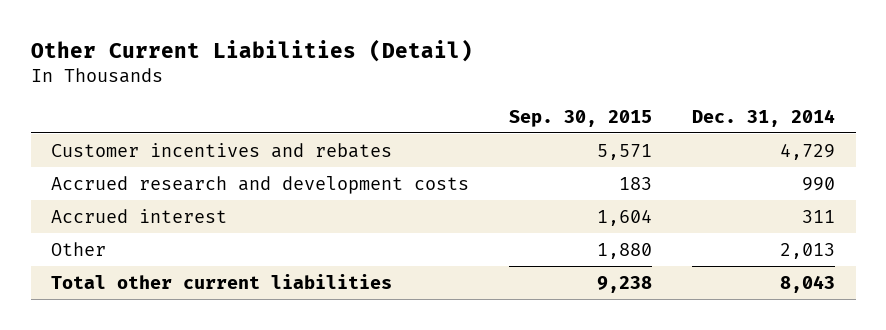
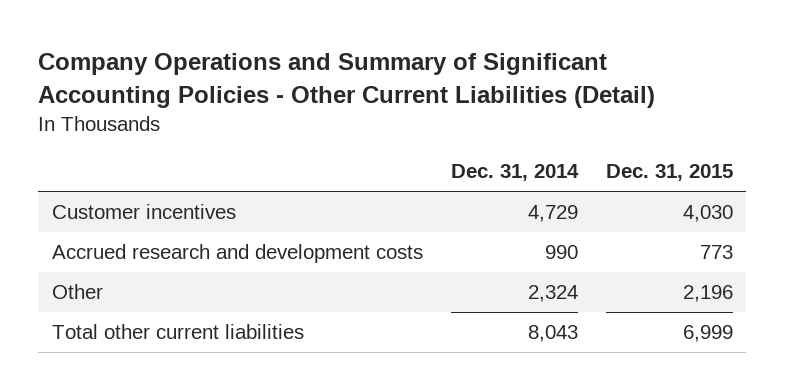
[30,39,473,63] Other Current Liabilities (Detail) -> [38,53,656,108] Company Operations and Summary of Significant Accounting Policies - Other Current Liabilities (Detail)
[509,109,653,127] Sep. 30, 2015 -> none
none -> [605,164,733,182] Dec. 31, 2015
[50,142,392,158] Customer incentives and rebates -> [52,204,237,220] Customer incentives
[50,208,227,223] Accrued interest -> none
[780,242,836,259] 2,013 -> [527,285,578,303] 2,324

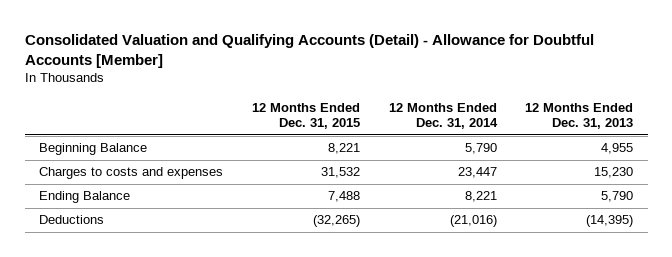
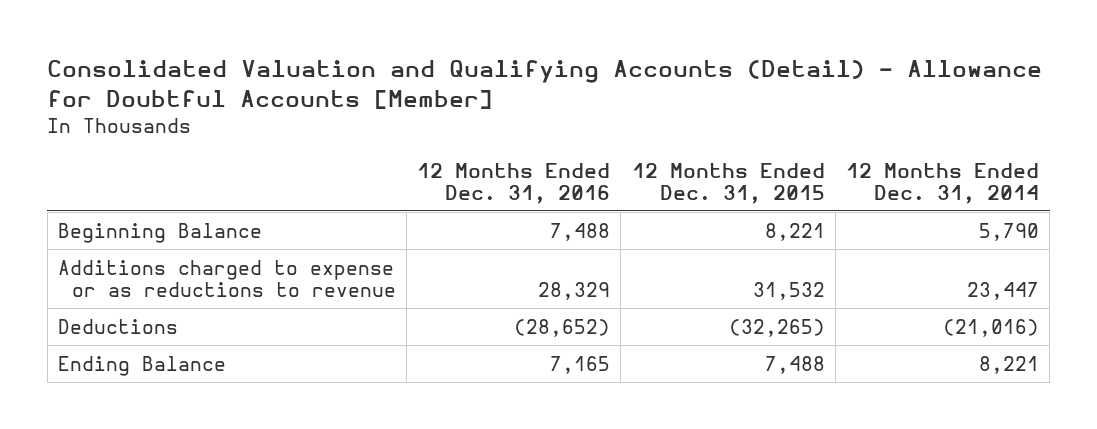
[525,102,634,130] 12 Months Ended Dec. 31, 2013 -> none
none -> [417,162,611,204] 12 Months Ended Dec. 31, 2016
[39,167,224,180] Charges to costs and expenses -> [58,259,396,297] Additions charged to expense or as reductions to revenue
[39,191,131,204] Ending Balance -> [58,355,227,376] Ending Balance

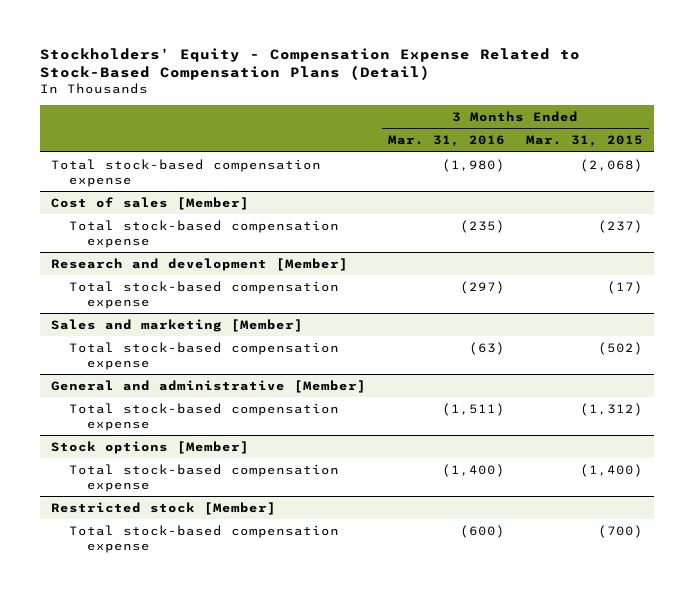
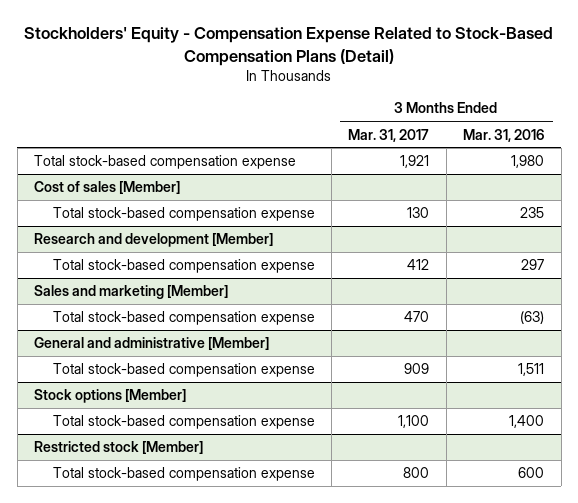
[526,135,644,148] Mar. 31, 2015 -> none
none -> [348,128,430,142] Mar. 31, 2017
[441,158,505,172] (1,980) -> [511,155,545,169] 1,980
[459,219,505,233] (235) -> [520,207,545,219] 235
[459,280,505,294] (297) -> [521,259,545,271] 297
[441,402,505,416] (1,511) -> [518,363,545,377] 1,511
[441,463,505,477] (1,400) -> [509,415,545,429] 1,400
[459,524,505,538] (600) -> [518,467,545,479] 600

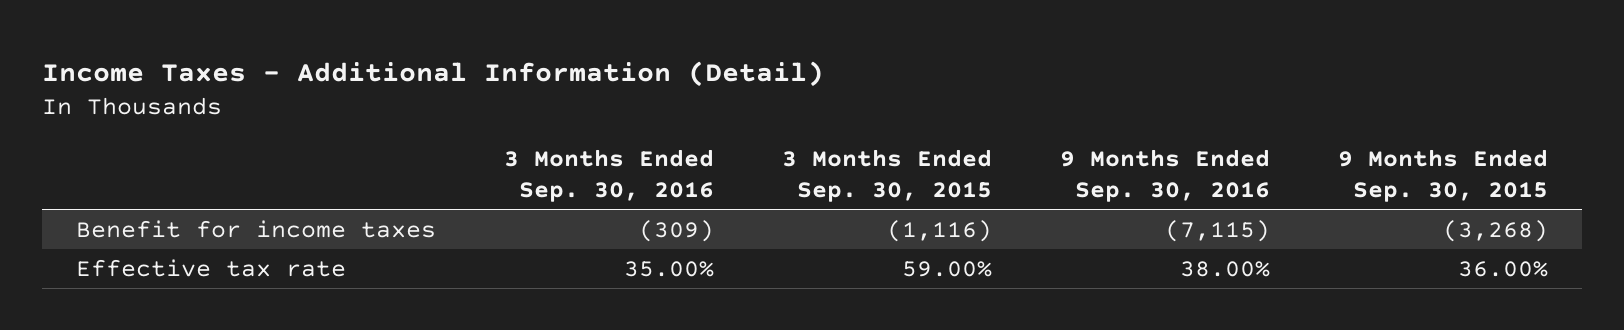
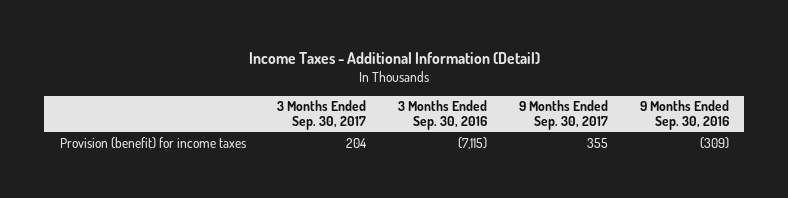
[782,148,993,203] 3 Months Ended Sep. 30, 2015 -> none
[1338,148,1549,203] 9 Months Ended Sep. 30, 2015 -> none
none -> [277,99,367,131] 3 Months Ended Sep. 30, 2017
none -> [518,99,608,131] 9 Months Ended Sep. 30, 2017
[76,258,347,277] Effective tax rate -> none
[76,219,437,238] Benefit for income taxes -> [59,137,246,150] Provision (benefit) for income taxes
[639,219,715,242] (309) -> [458,137,488,150] (7,115)
[1165,219,1271,242] (7,115) -> [699,137,729,150] (309)

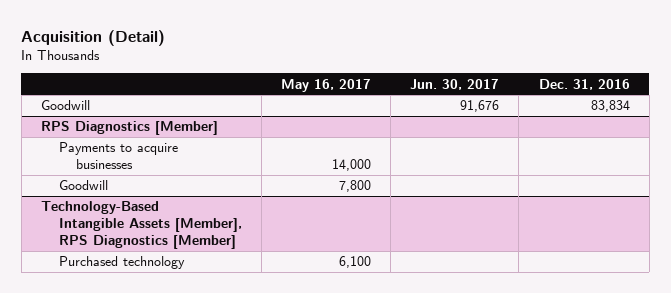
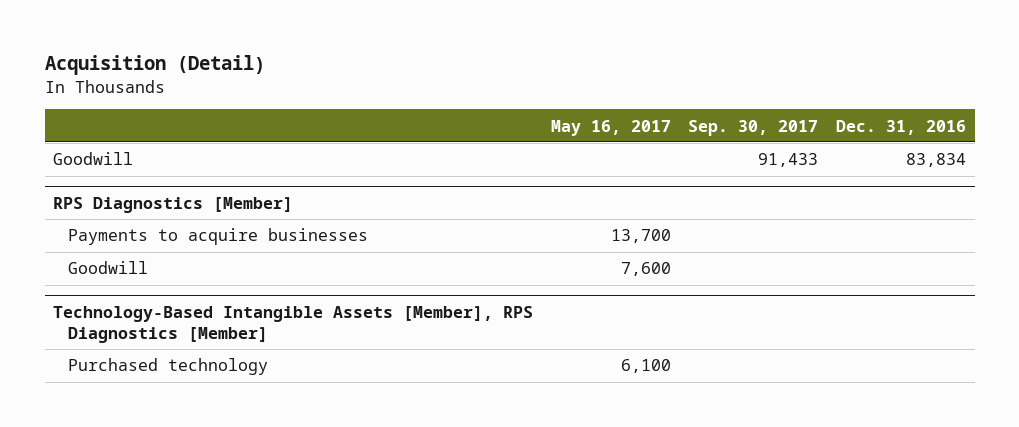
[410,78,500,90] Jun. 30, 2017 -> none
none -> [688,119,819,136] Sep. 30, 2017
[331,159,371,172] 14,000 -> [610,229,671,244] 13,700
[338,180,371,193] 7,800 -> [620,262,671,277] 7,600

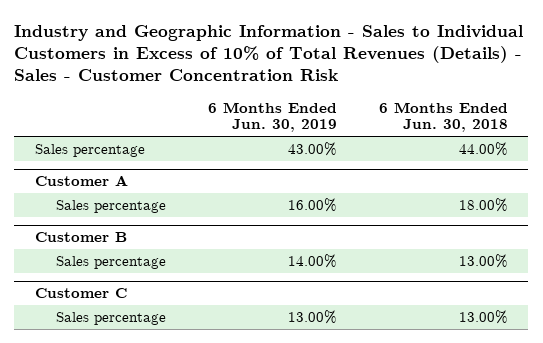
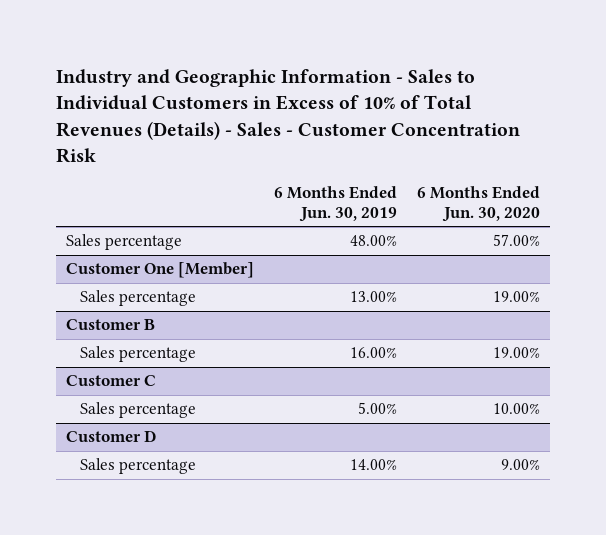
[378,101,508,133] 6 Months Ended Jun. 30, 2018 -> none
none -> [416,186,540,223] 6 Months Ended Jun. 30, 2020
[287,141,337,156] 43.00% -> [350,235,398,247] 48.00%
[35,175,129,187] Customer A -> [66,262,255,279] Customer One [Member]
[287,197,337,212] 16.00% -> [350,291,398,303] 13.00%
[287,253,337,268] 14.00% -> [350,347,398,359] 16.00%
[287,309,337,324] 13.00% -> [358,402,398,415] 5.00%
none -> [66,430,157,443] Customer D
none -> [80,458,197,475] Sales percentage

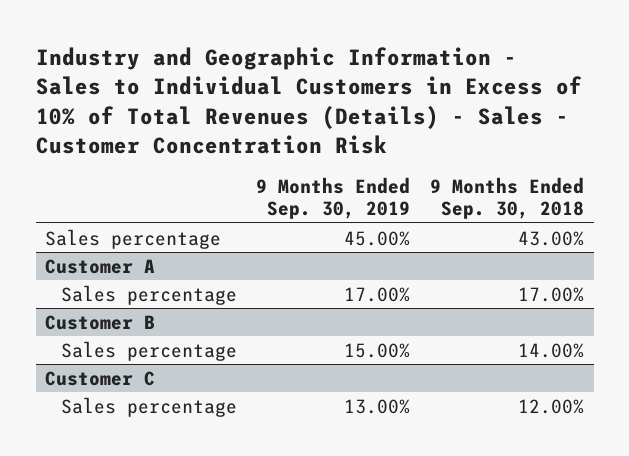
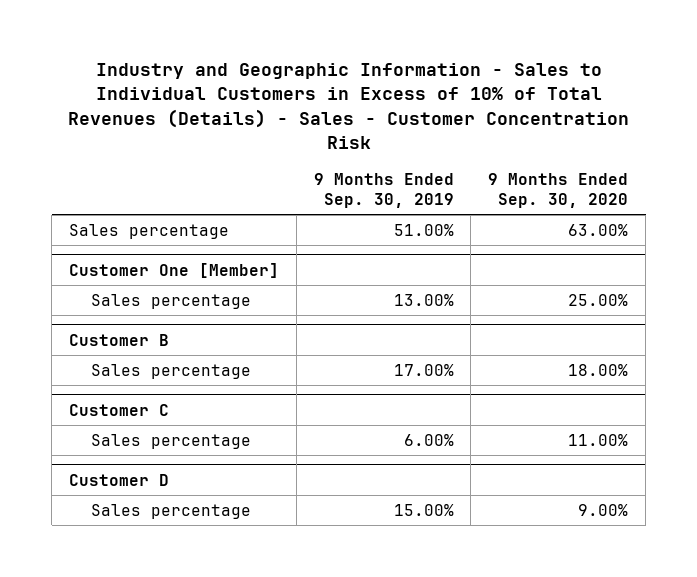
[430,176,585,220] 9 Months Ended Sep. 30, 2018 -> none
none -> [488,173,629,208] 9 Months Ended Sep. 30, 2020
[344,230,411,246] 45.00% -> [393,223,454,236] 51.00%
[45,258,156,274] Customer A -> [69,262,280,278] Customer One [Member]
[344,286,411,302] 17.00% -> [393,293,454,306] 13.00%
[344,342,411,358] 15.00% -> [393,363,454,376] 17.00%
[344,398,411,414] 13.00% -> [403,433,454,446] 6.00%
none -> [69,473,170,486] Customer D
none -> [91,503,252,519] Sales percentage

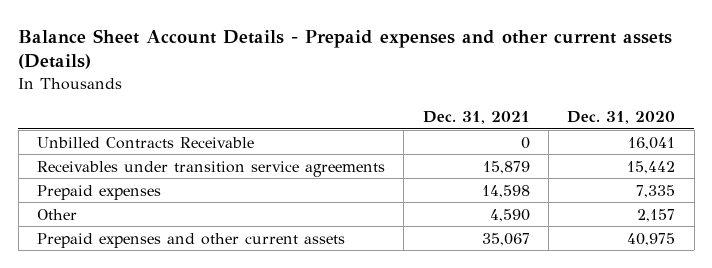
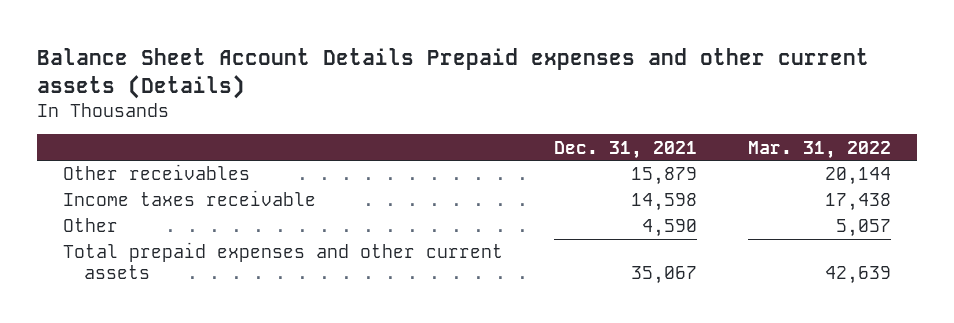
[18,28,673,70] Balance Sheet Account Details - Prepaid expenses and other current assets (Details) -> [37,47,870,99] Balance Sheet Account Details Prepaid expenses and other current assets (Details)
[567,111,676,125] Dec. 31, 2020 -> none
none -> [748,140,892,159] Mar. 31, 2022
[36,136,254,149] Unbilled Contracts Receivable -> none
[36,160,385,177] Receivables under transition service agreements -> [62,164,250,181] Other receivables
[36,184,161,200] Prepaid expenses -> [62,190,316,207] Income taxes receivable
[36,232,345,248] Prepaid expenses and other current assets -> [62,242,503,280] Total prepaid expenses and other current assets

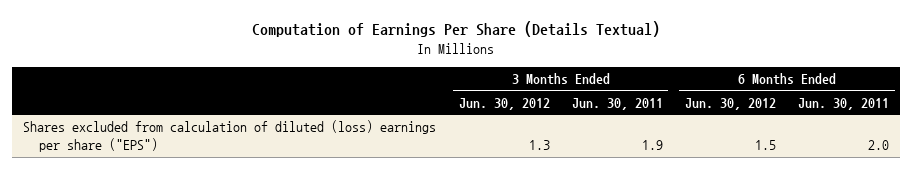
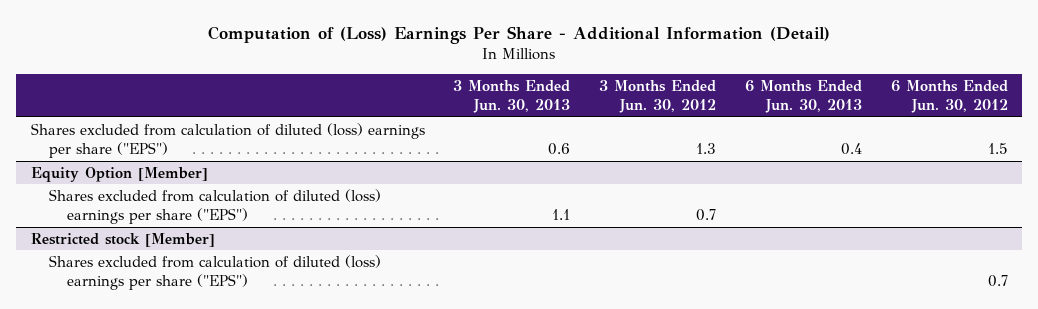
[252,20,661,37] Computation of Earnings Per Share (Details Textual) -> [208,26,831,45] Computation of (Loss) Earnings Per Share - Additional Information (Detail)
[571,97,663,110] Jun. 30, 2011 -> none
[798,97,890,110] Jun. 30, 2011 -> none
none -> [453,79,571,114] 3 Months Ended Jun. 30, 2013
none -> [744,79,862,114] 6 Months Ended Jun. 30, 2013
none -> [30,166,208,182] Equity Option [Member]
none -> [48,188,381,225] Shares excluded from calculation of diluted (loss) earnings per share ("EPS")
none -> [30,232,215,247] Restricted stock [Member]
none -> [48,254,381,291] Shares excluded from calculation of diluted (loss) earnings per share ("EPS")

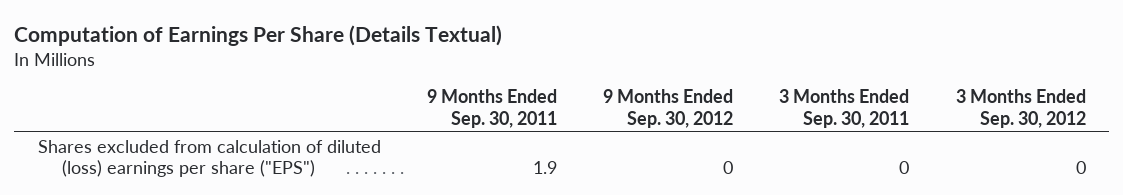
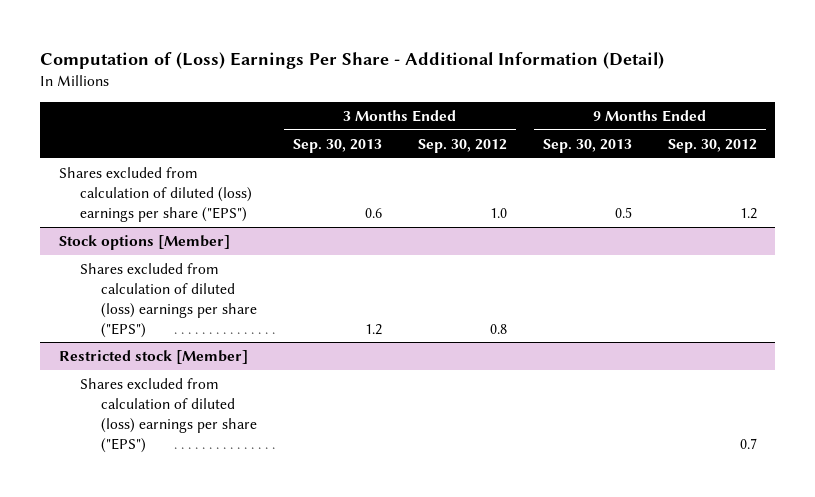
[14,25,503,47] Computation of Earnings Per Share (Details Textual) -> [40,51,665,69] Computation of (Loss) Earnings Per Share - Additional Information (Detail)
[426,89,557,129] 9 Months Ended Sep. 30, 2011 -> none
[779,89,910,129] 3 Months Ended Sep. 30, 2011 -> none
none -> [292,138,382,153] Sep. 30, 2013
none -> [542,138,632,153] Sep. 30, 2013
[723,161,734,175] 0 -> [739,207,757,219] 1.2
[1075,161,1086,175] 0 -> [489,207,507,218] 1.0
none -> [58,235,230,251] Stock options [Member]
none -> [79,263,257,338] Shares excluded from calculation of diluted (loss) earnings per share ("EPS")
none -> [58,350,248,365] Restricted stock [Member]
none -> [79,378,257,453] Shares excluded from calculation of diluted (loss) earnings per share ("EPS")

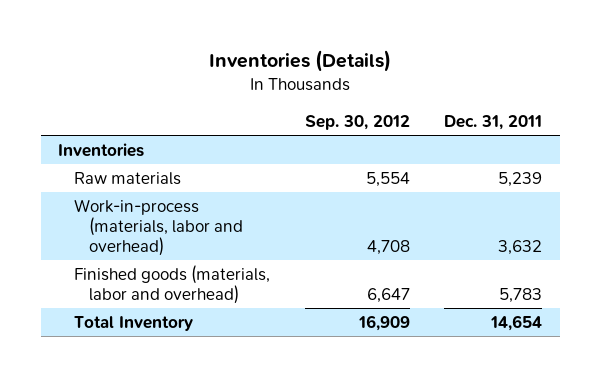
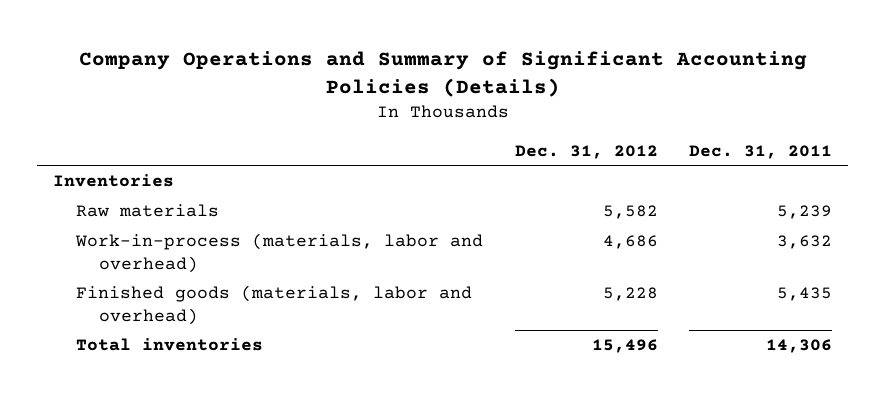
[209,50,392,73] Inventories (Details) -> [78,50,807,97] Company Operations and Summary of Significant Accounting Policies (Details)
[304,115,410,131] Sep. 30, 2012 -> none
none -> [514,144,658,159] Dec. 31, 2012
[499,287,543,303] 5,783 -> [777,287,833,302] 5,435
[73,315,193,331] Total Inventory -> [75,338,263,352] Total inventories
[490,314,543,331] 14,654 -> [766,339,833,354] 14,306

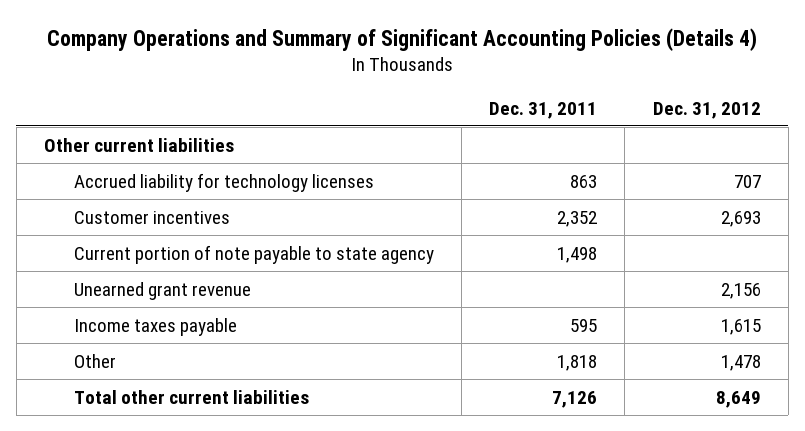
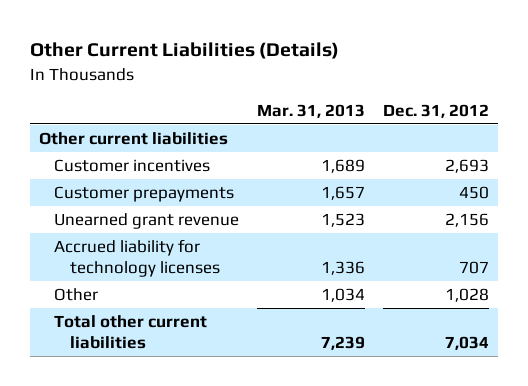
[47,27,758,51] Company Operations and Summary of Significant Accounting Policies (Details 4) -> [29,42,339,60] Other Current Liabilities (Details)
[489,101,598,119] Dec. 31, 2011 -> none
none -> [257,103,366,118] Mar. 31, 2013
[73,244,434,264] Current portion of note payable to state agency -> none
none -> [54,186,235,203] Customer prepayments
[73,317,237,336] Income taxes payable -> none
[73,172,374,192] Accrued liability for technology licenses -> [54,239,220,277] Accrued liability for technology licenses
[720,354,761,371] 1,478 -> [445,288,490,303] 1,028
[715,390,761,408] 8,649 -> [445,335,490,350] 7,034

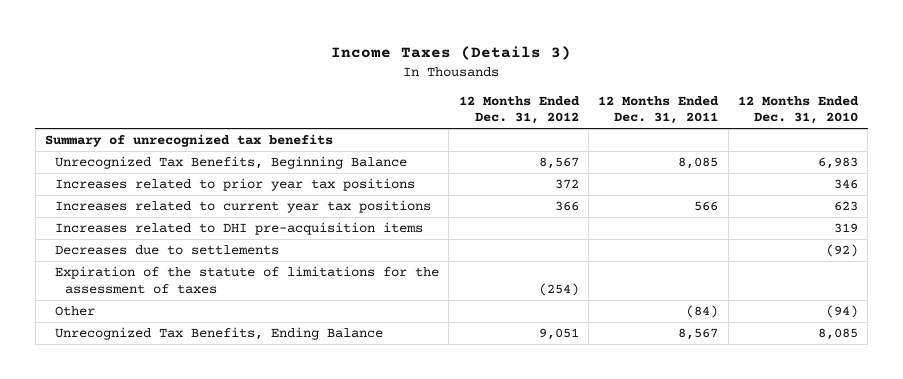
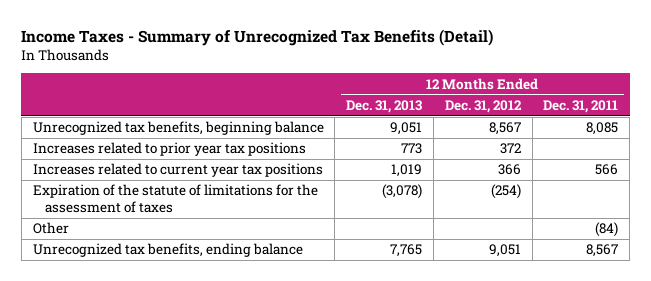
[331,45,572,60] Income Taxes (Details 3) -> [21,29,494,47] Income Taxes - Summary of Unrecognized Tax Benefits (Detail)
[737,95,859,125] 12 Months Ended Dec. 31, 2010 -> none
none -> [346,99,423,113] Dec. 31, 2013
[44,134,333,148] Summary of unrecognized tax benefits -> none
[55,156,408,170] Unrecognized Tax Benefits, Beginning Balance -> [32,121,324,136] Unrecognized tax benefits, beginning balance
[55,222,424,236] Increases related to DHI pre-acquisition items -> none
[55,245,280,256] Decreases due to settlements -> none
[55,327,384,341] Unrecognized Tax Benefits, Ending Balance -> [32,243,303,258] Unrecognized tax benefits, ending balance

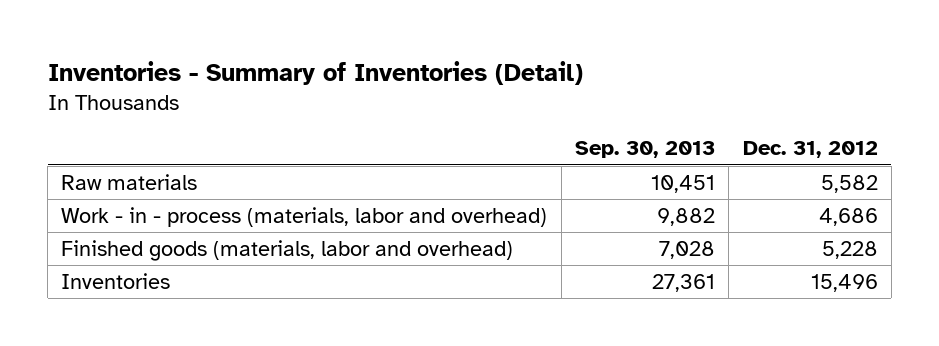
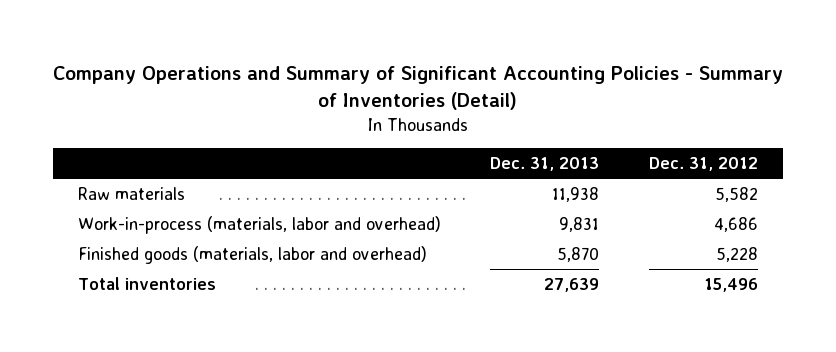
[47,61,583,86] Inventories - Summary of Inventories (Detail) -> [52,65,783,111] Company Operations and Summary of Significant Accounting Policies - Summary of Inventories (Detail)
[575,141,716,159] Sep. 30, 2013 -> none
none -> [490,157,600,172] Dec. 31, 2013
[61,206,548,227] Work - in - process (materials, labor and overhead) -> [77,216,441,235] Work-in-process (materials, labor and overhead)
[61,272,171,289] Inventories -> [77,277,216,291] Total inventories

